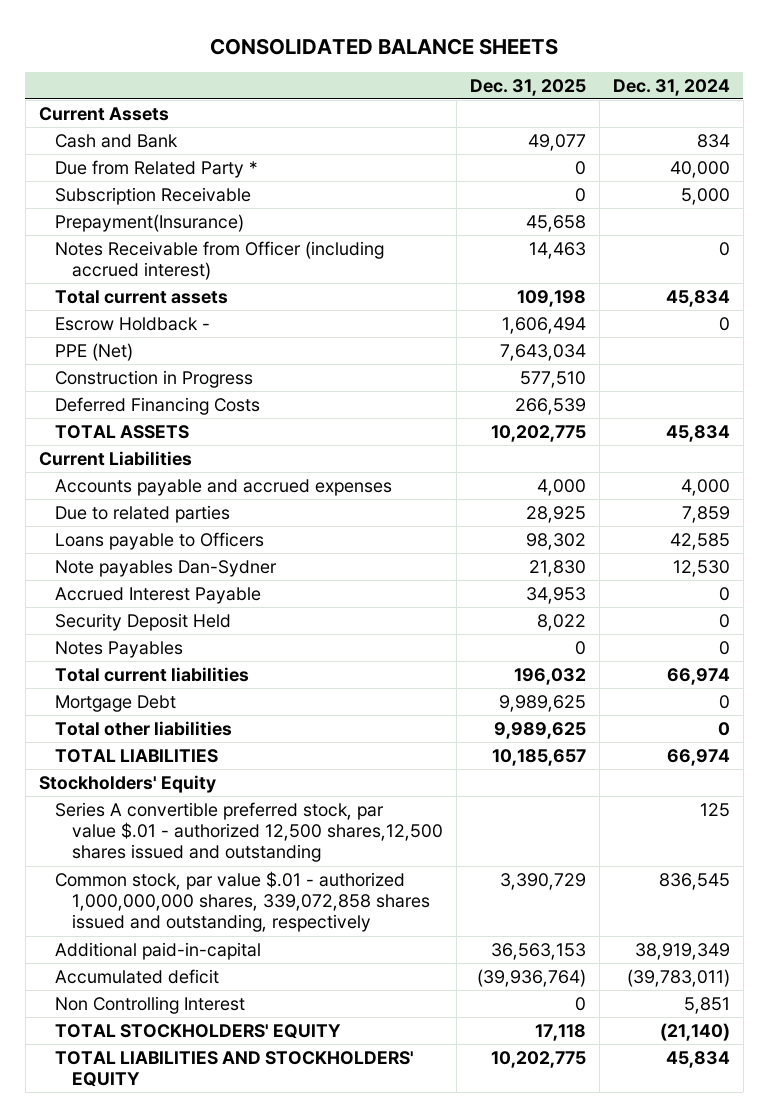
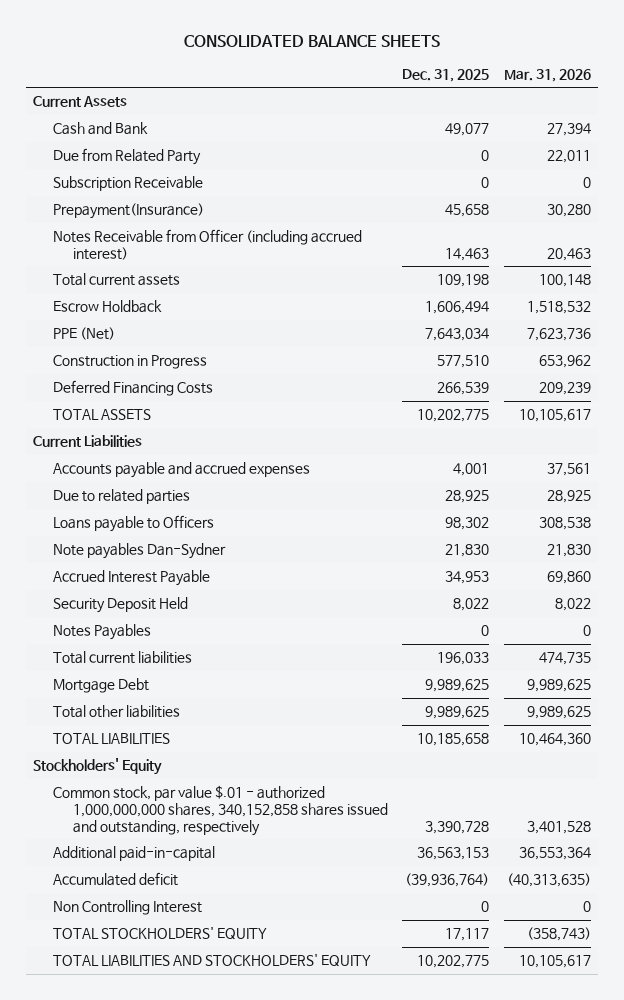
[612,78,730,96] Dec. 31, 2024 -> none
none -> [503,68,591,82] Mar. 31, 2026
[55,159,258,178] Due from Related Party * -> [53,148,202,166] Due from Related Party
[55,316,211,331] Escrow Holdback - -> [53,300,163,314] Escrow Holdback
[537,478,587,496] 4,000 -> [453,463,490,477] 4,001
[514,667,587,685] 196,032 -> [437,652,490,666] 196,033
[492,748,587,766] 10,185,657 -> [417,733,490,747] 10,185,658
[55,801,444,863] Series A convertible preferred stock, par value $.01 - authorized 12,500 shares,12,500 shares issued and outstanding -> none
[55,870,431,933] Common stock, par value $.01 - authorized 1,000,000,000 shares, 339,072,858 shares issued and outstanding, respectively -> [53,785,388,836] Common stock, par value $.01 - authorized 1,000,000,000 shares, 340,152,858 shares issued and outstanding, respectively
[500,872,587,890] 3,390,729 -> [425,820,490,834] 3,390,728
[535,1023,587,1041] 17,118 -> [445,928,490,942] 17,117

